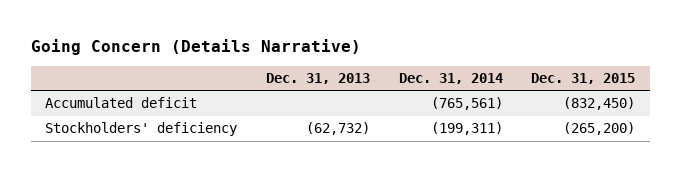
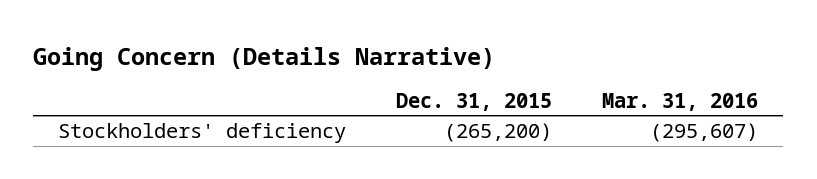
[265,73,370,85] Dec. 31, 2013 -> none
[398,73,503,85] Dec. 31, 2014 -> none
none -> [602,92,759,111] Mar. 31, 2016
[45,97,198,109] Accumulated deficit -> none

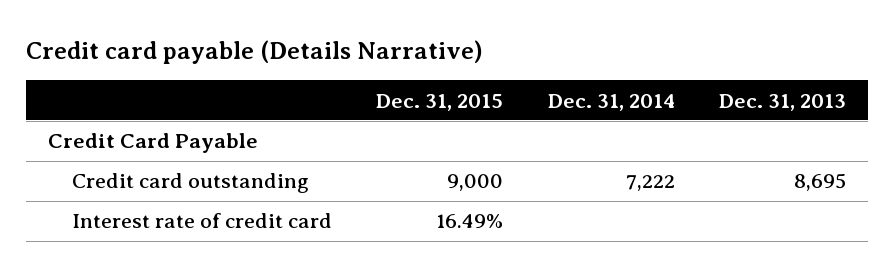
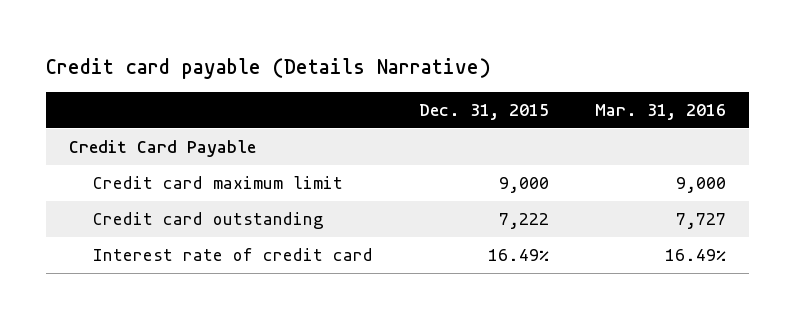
[547,93,675,111] Dec. 31, 2014 -> none
[719,93,847,111] Dec. 31, 2013 -> none
none -> [595,104,727,121] Mar. 31, 2016
none -> [92,176,343,190] Credit card maximum limit
[447,174,504,192] 9,000 -> [499,213,550,230] 7,222

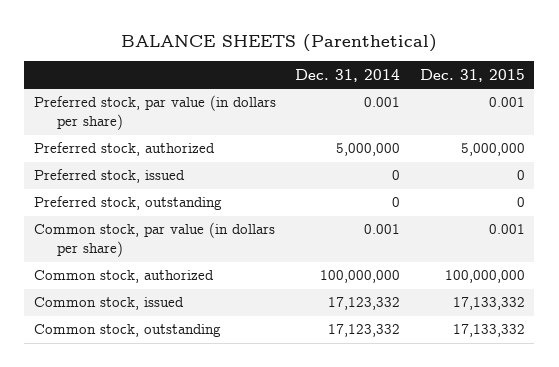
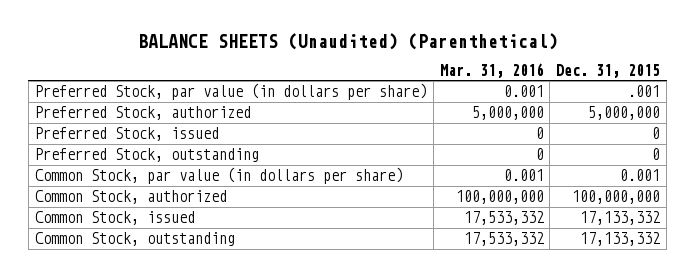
[121,33,438,52] BALANCE SHEETS (Parenthetical) -> [137,32,558,50] BALANCE SHEETS (Unaudited) (Parenthetical)
[295,68,401,82] Dec. 31, 2014 -> none
none -> [439,62,544,78] Mar. 31, 2016
[34,95,277,131] Preferred stock, par value (in dollars per share) -> [34,82,427,100] Preferred Stock, par value (in dollars per share)
[488,97,525,108] 0.001 -> [628,84,661,97] .001
[34,142,216,157] Preferred stock, authorized -> [34,105,251,120] Preferred Stock, authorized
[34,169,186,184] Preferred stock, issued -> [34,126,219,141] Preferred Stock, issued
[34,196,223,211] Preferred stock, outstanding -> [34,147,259,162] Preferred Stock, outstanding
[34,222,276,258] Common stock, par value (in dollars per share) -> [34,166,403,184] Common Stock, par value (in dollars per share)
[34,270,215,284] Common stock, authorized -> [34,189,227,204] Common Stock, authorized
[34,297,185,311] Common stock, issued -> [34,210,195,225] Common Stock, issued
[34,324,222,338] Common stock, outstanding -> [34,231,235,246] Common Stock, outstanding

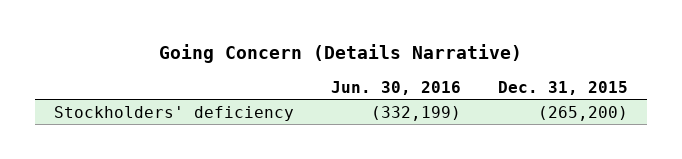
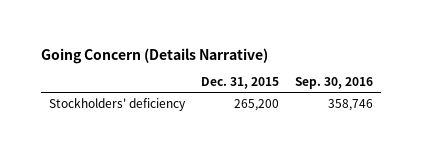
[330,80,461,95] Jun. 30, 2016 -> none
none -> [295,77,374,90] Sep. 30, 2016
[538,105,629,121] (265,200) -> [234,98,280,111] 265,200

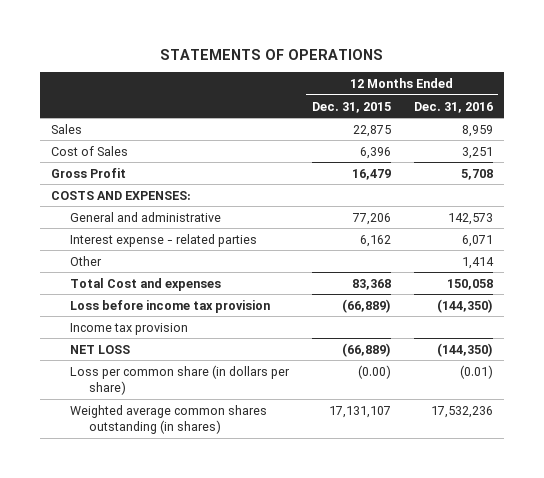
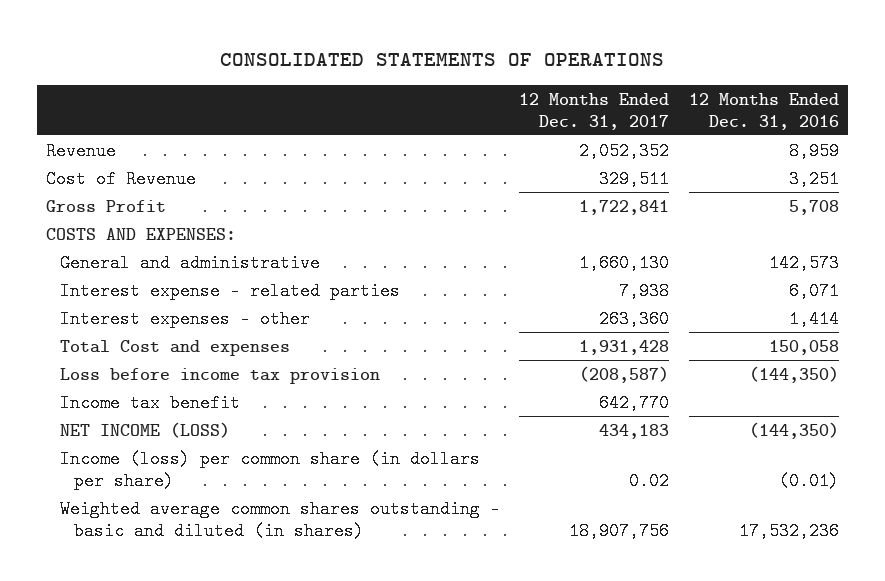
[160,48,384,60] STATEMENTS OF OPERATIONS -> [220,53,665,67] CONSOLIDATED STATEMENTS OF OPERATIONS
[311,101,391,113] Dec. 31, 2015 -> none
none -> [519,92,670,130] 12 Months Ended Dec. 31, 2017
[51,123,83,134] Sales -> [46,141,117,160] Revenue
[51,145,129,156] Cost of Sales -> [46,169,197,188] Cost of Revenue
[69,255,102,266] Other -> [60,309,311,328] Interest expenses - other
[69,322,188,335] Income tax provision -> [60,393,241,412] Income tax benefit
[69,344,130,354] NET LOSS -> [60,421,231,438] NET INCOME (LOSS)
[69,364,290,395] Loss per common share (in dollars per share) -> [60,449,481,490] Income (loss) per common share (in dollars per share)
[69,404,267,434] Weighted average common shares outstanding (in shares) -> [60,499,501,540] Weighted average common shares outstanding - basic and diluted (in shares)

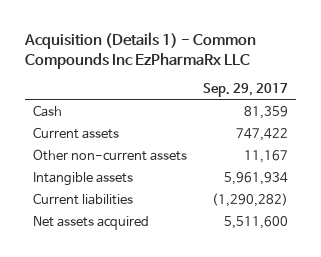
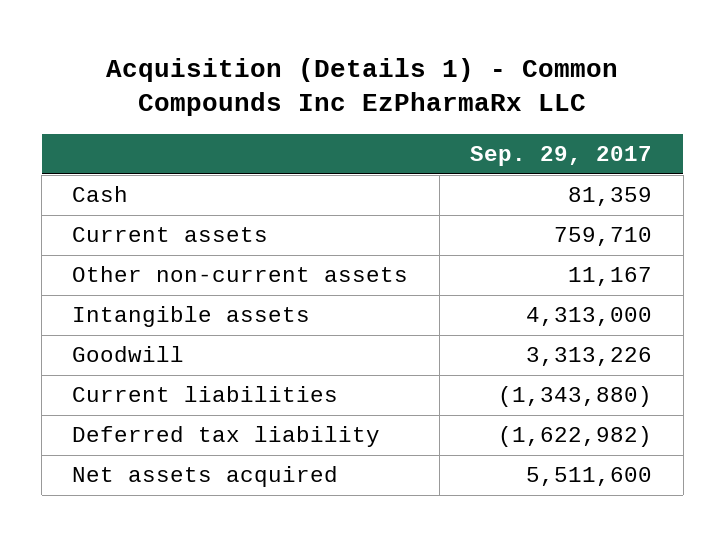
[235,127,288,141] 747,422 -> [554,227,653,247] 759,710
[223,171,288,185] 5,961,934 -> [526,307,653,327] 4,313,000
none -> [72,346,185,363] Goodwill
[211,192,288,207] (1,290,282) -> [498,386,653,408] (1,343,880)
none -> [72,426,381,448] Deferred tax liability

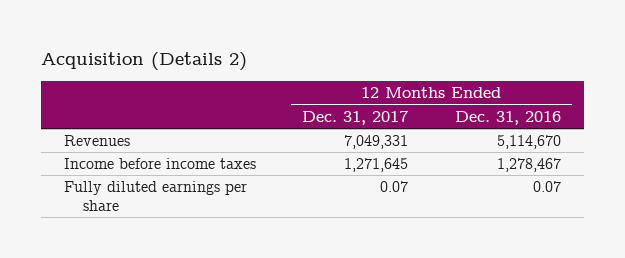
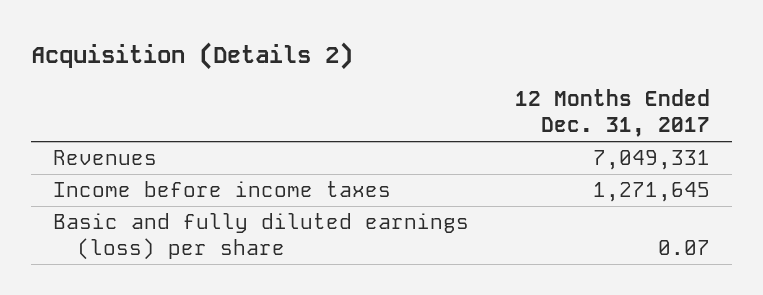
[454,110,561,125] Dec. 31, 2016 -> none
[63,181,247,211] Fully diluted earnings per share -> [53,213,470,261] Basic and fully diluted earnings (loss) per share

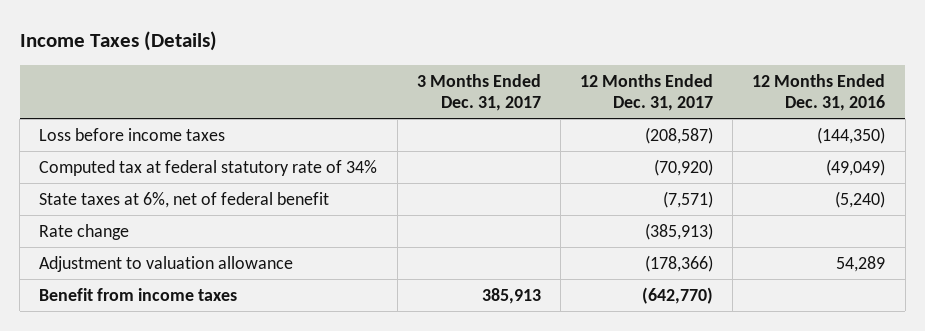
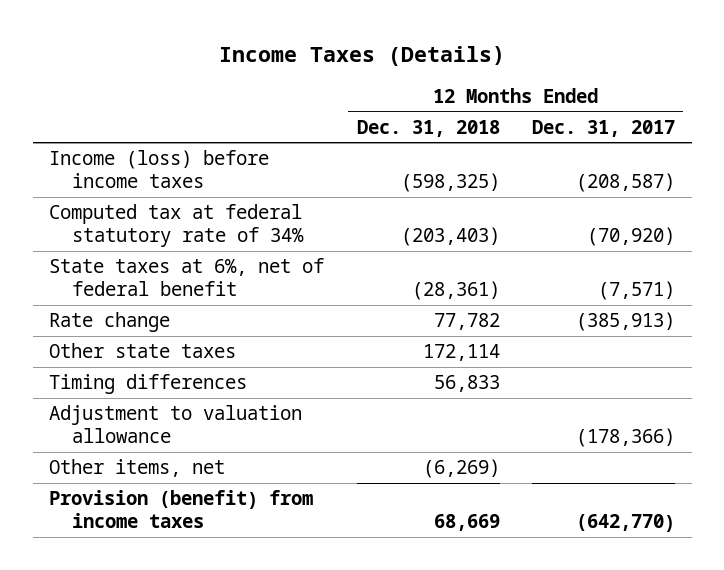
[416,73,541,112] 3 Months Ended Dec. 31, 2017 -> none
[752,73,886,112] 12 Months Ended Dec. 31, 2016 -> none
none -> [356,119,500,137] Dec. 31, 2018
[39,127,226,141] Loss before income taxes -> [48,150,269,188] Income (loss) before income taxes
none -> [48,343,236,359] Other state taxes
none -> [48,374,247,395] Timing differences
none -> [48,459,225,478] Other items, net
[39,287,238,301] Benefit from income taxes -> [48,490,313,528] Provision (benefit) from income taxes

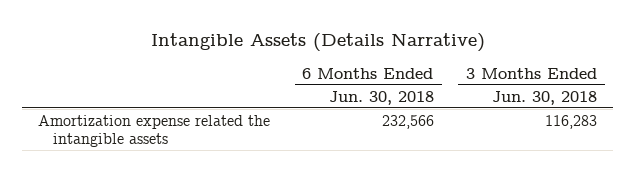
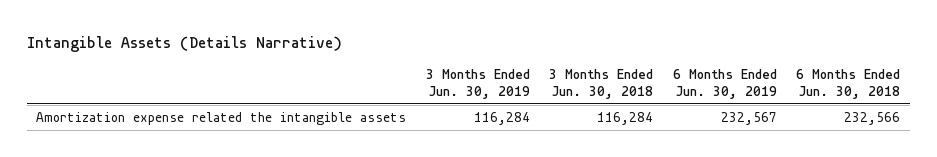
none -> [425,68,530,99] 3 Months Ended Jun. 30, 2019
none -> [672,68,777,99] 6 Months Ended Jun. 30, 2019
[545,114,598,129] 116,283 -> [597,112,654,126] 116,284

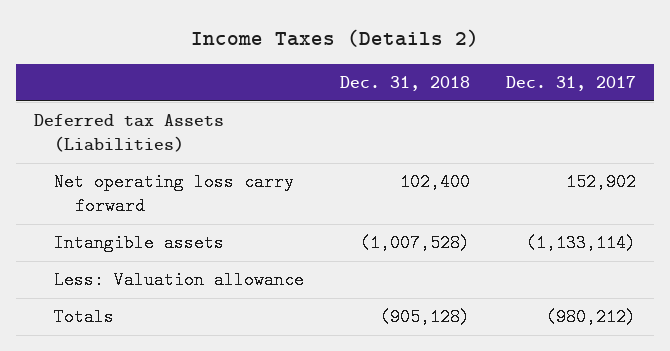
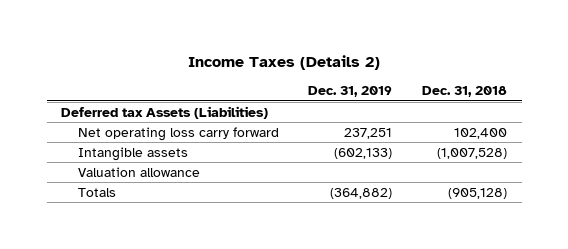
[505,76,636,92] Dec. 31, 2017 -> none
none -> [308,86,393,98] Dec. 31, 2019
[54,271,305,290] Less: Valuation allowance -> [77,166,200,177] Valuation allowance

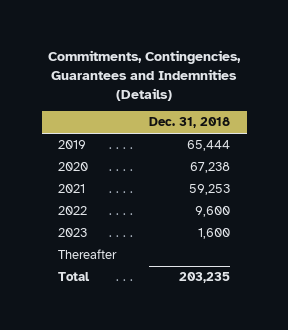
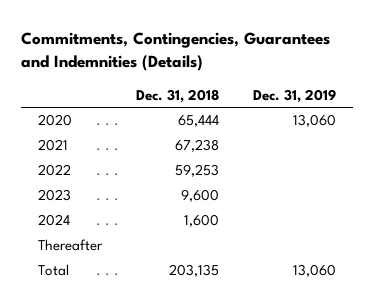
none -> [252,88,336,103] Dec. 31, 2019
[58,140,87,150] 2019 -> [37,114,72,127] 2020
[58,162,89,172] 2020 -> [37,139,68,152] 2021
[58,184,86,194] 2021 -> [37,164,71,177] 2022
[58,206,88,216] 2022 -> [37,189,71,202] 2023
[58,228,88,238] 2023 -> [37,214,70,227] 2024
[179,272,231,284] 203,235 -> [168,264,219,278] 203,135

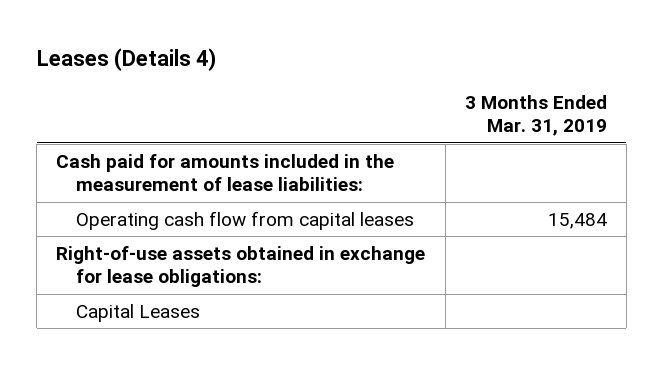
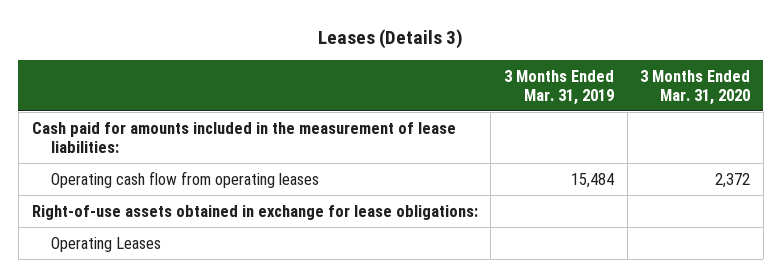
[36,48,216,72] Leases (Details 4) -> [317,28,463,49] Leases (Details 3)
none -> [640,69,751,105] 3 Months Ended Mar. 31, 2020
[75,210,414,230] Operating cash flow from capital leases -> [50,170,319,188] Operating cash flow from operating leases
[75,303,200,322] Capital Leases -> [50,236,161,252] Operating Leases

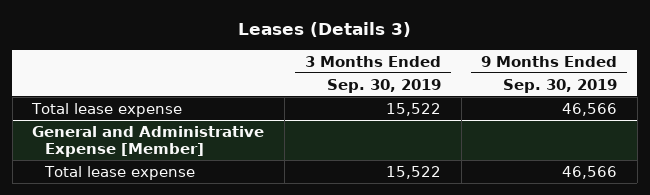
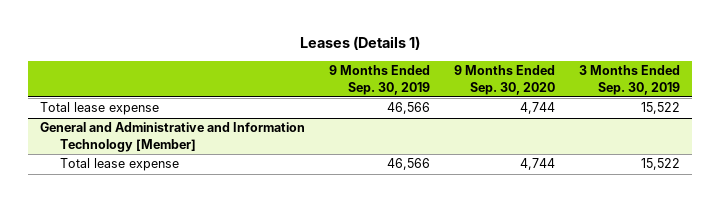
[237,22,411,38] Leases (Details 3) -> [300,36,421,51] Leases (Details 1)
none -> [454,65,556,95] 9 Months Ended Sep. 30, 2020
[32,125,265,157] General and Administrative Expense [Member] -> [40,122,306,152] General and Administrative and Information Technology [Member]

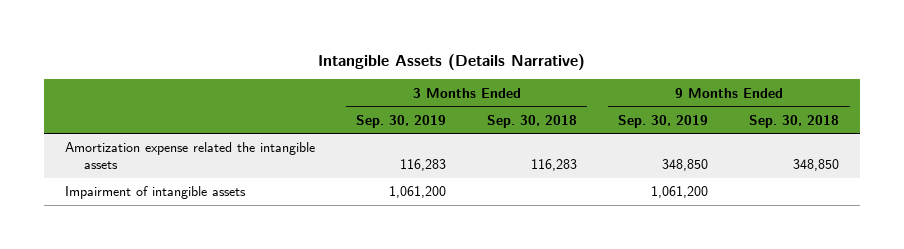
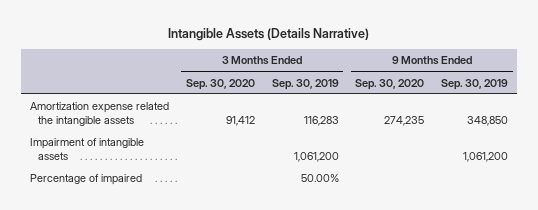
[487,114,578,128] Sep. 30, 2018 -> none
[749,114,840,128] Sep. 30, 2018 -> none
none -> [185,78,255,90] Sep. 30, 2020
none -> [355,78,425,90] Sep. 30, 2020
none -> [29,174,142,186] Percentage of impaired

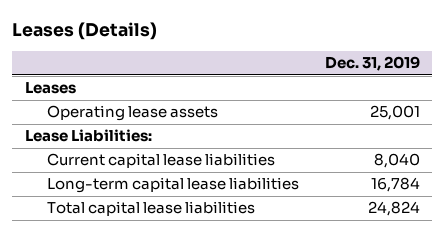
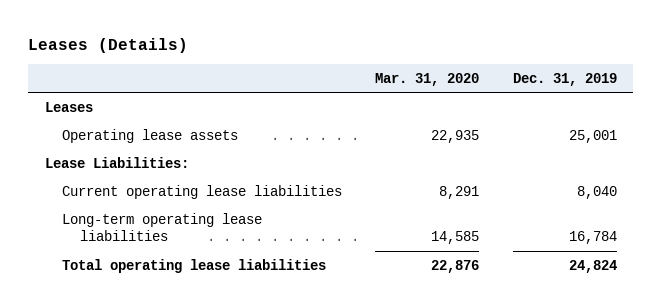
none -> [375,72,480,86] Mar. 31, 2020
[46,153,275,169] Current capital lease liabilities -> [62,184,343,199] Current operating lease liabilities
[46,177,299,194] Long-term capital lease liabilities -> [62,212,263,242] Long-term operating lease liabilities
[46,201,255,217] Total capital lease liabilities -> [62,258,327,273] Total operating lease liabilities

